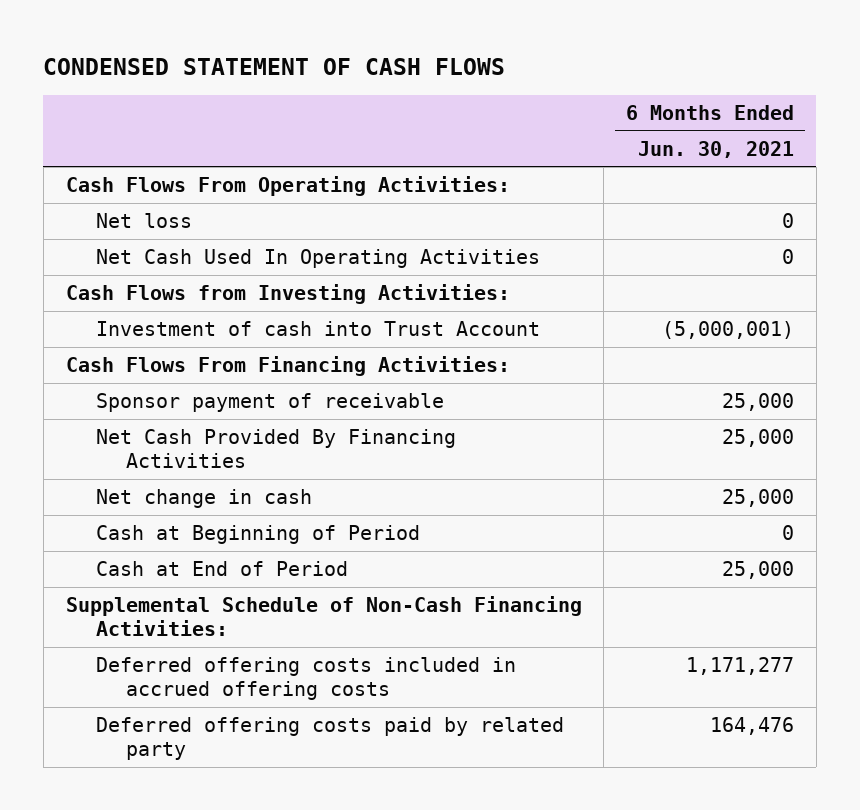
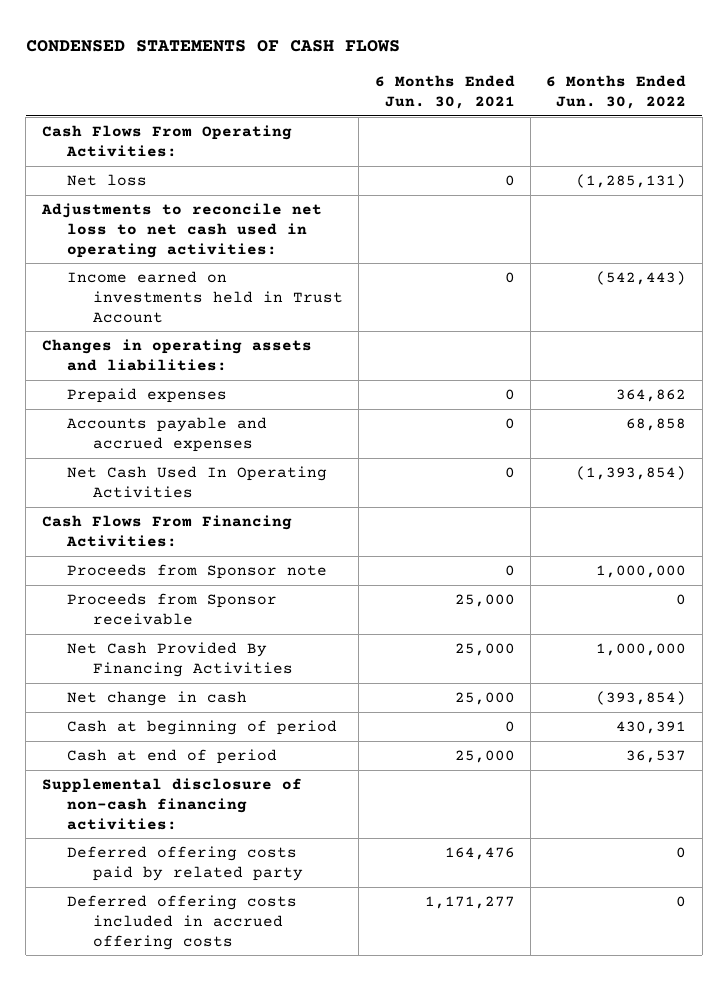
[43,57,506,75] CONDENSED STATEMENT OF CASH FLOWS -> [25,39,400,52] CONDENSED STATEMENTS OF CASH FLOWS
none -> [546,75,687,109] 6 Months Ended Jun. 30, 2022
none -> [40,203,322,258] Adjustments to reconcile net loss to net cash used in operating activities:
none -> [67,271,343,323] Income earned on investments held in Trust Account
none -> [41,339,312,371] Changes in operating assets and liabilities:
none -> [67,388,228,404] Prepaid expenses
none -> [67,417,268,452] Accounts payable and accrued expenses
[65,284,510,305] Cash Flows from Investing Activities: -> none
[95,321,540,337] Investment of cash into Trust Account -> none
[95,393,444,413] Sponsor payment of receivable -> none
none -> [67,564,328,580] Proceeds from Sponsor note
none -> [67,593,278,625] Proceeds from Sponsor receivable
[95,525,420,545] Cash at Beginning of Period -> [67,720,338,736] Cash at beginning of period
[95,561,348,577] Cash at End of Period -> [67,749,278,765] Cash at end of period
[65,596,582,637] Supplemental Schedule of Non-Cash Financing Activities: -> [41,778,302,830] Supplemental disclosure of non-cash financing activities:
[95,657,516,701] Deferred offering costs included in accrued offering costs -> [67,895,298,950] Deferred offering costs included in accrued offering costs

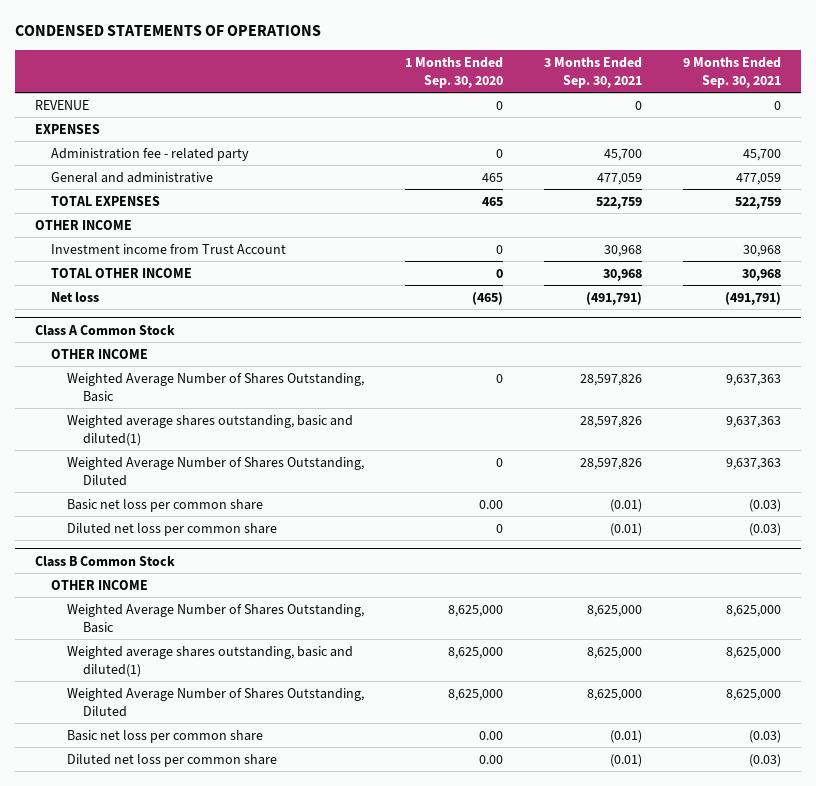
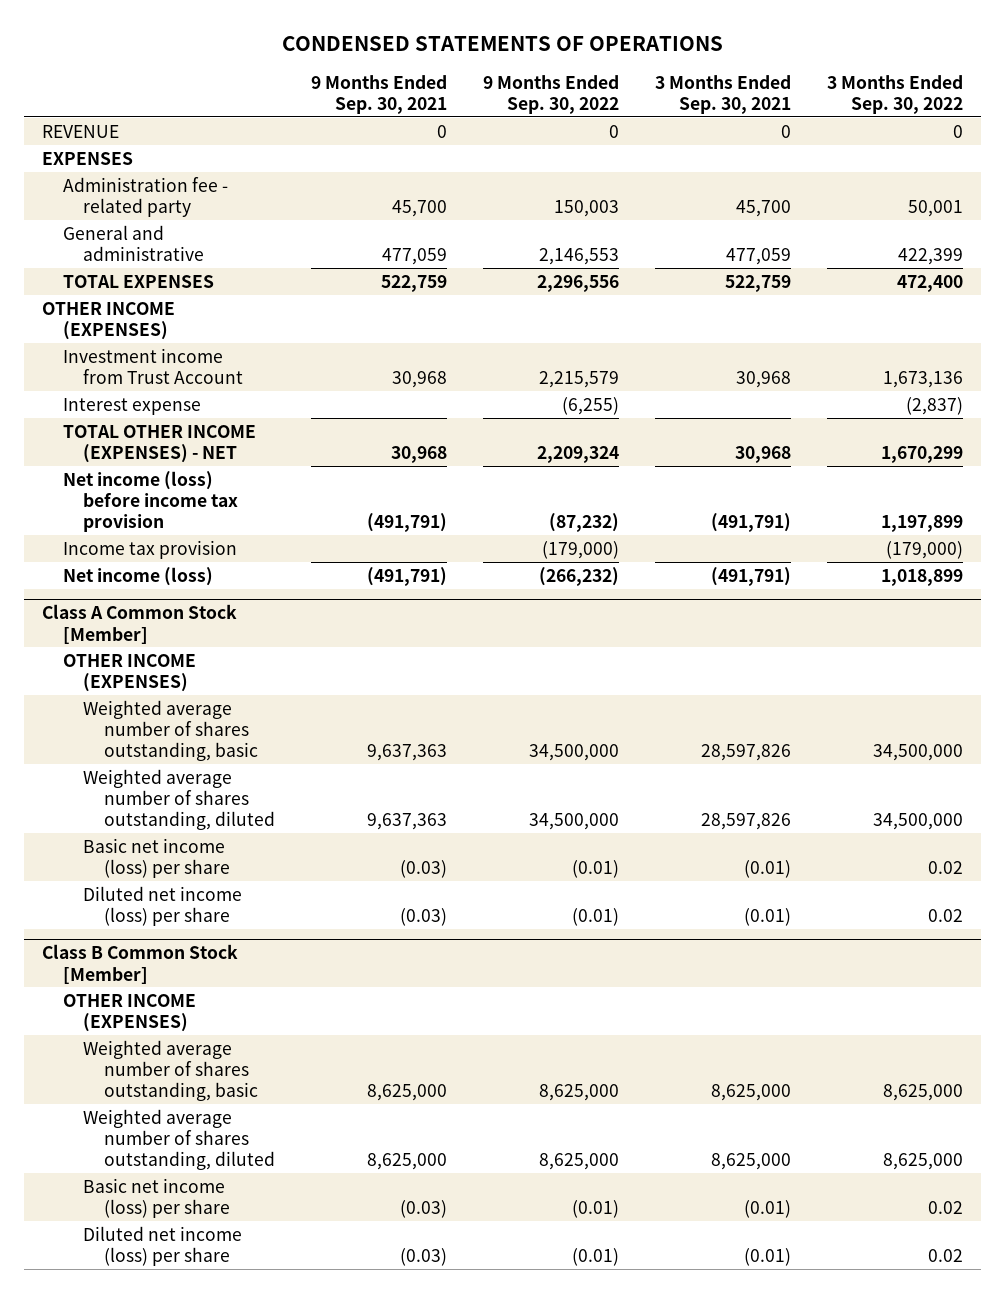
[405,56,504,88] 1 Months Ended Sep. 30, 2020 -> none
none -> [483,74,620,114] 9 Months Ended Sep. 30, 2022
none -> [827,74,964,114] 3 Months Ended Sep. 30, 2022
[35,219,133,230] OTHER INCOME -> [42,301,176,340] OTHER INCOME (EXPENSES)
[67,414,354,446] Weighted average shares outstanding, basic and diluted(1) -> none
[67,645,354,677] Weighted average shares outstanding, basic and diluted(1) -> none
none -> [62,397,201,415] Interest expense
[51,267,193,278] TOTAL OTHER INCOME -> [62,424,256,463] TOTAL OTHER INCOME (EXPENSES) - NET
none -> [62,470,239,533] Net income (loss) before income tax provision
none -> [62,539,237,559] Income tax provision
[51,291,100,302] Net loss -> [62,566,213,586] Net income (loss)
[35,324,176,336] Class A Common Stock -> [42,604,238,644] Class A Common Stock [Member]
[51,348,149,359] OTHER INCOME -> [62,653,196,692] OTHER INCOME (EXPENSES)
[67,372,365,402] Weighted Average Number of Shares Outstanding, Basic -> [83,699,258,762] Weighted average number of shares outstanding, basic
[67,456,365,486] Weighted Average Number of Shares Outstanding, Diluted -> [83,768,275,831] Weighted average number of shares outstanding, diluted
[67,498,264,512] Basic net loss per common share -> [83,837,230,878] Basic net income (loss) per share
[67,522,278,536] Diluted net loss per common share -> [83,885,243,926] Diluted net income (loss) per share
[35,555,176,567] Class B Common Stock -> [42,944,239,984] Class B Common Stock [Member]
[51,579,149,590] OTHER INCOME -> [62,993,196,1032] OTHER INCOME (EXPENSES)
[67,603,365,633] Weighted Average Number of Shares Outstanding, Basic -> [83,1039,258,1102] Weighted average number of shares outstanding, basic
[67,687,365,717] Weighted Average Number of Shares Outstanding, Diluted -> [83,1108,275,1171] Weighted average number of shares outstanding, diluted
[67,729,264,743] Basic net loss per common share -> [83,1177,230,1218] Basic net income (loss) per share
[67,753,278,767] Diluted net loss per common share -> [83,1225,243,1266] Diluted net income (loss) per share

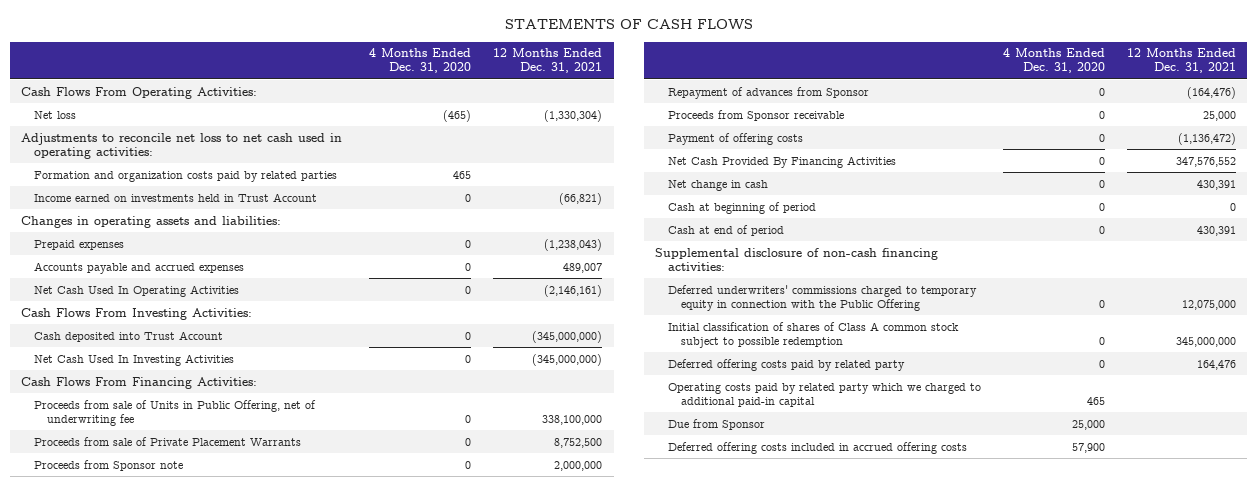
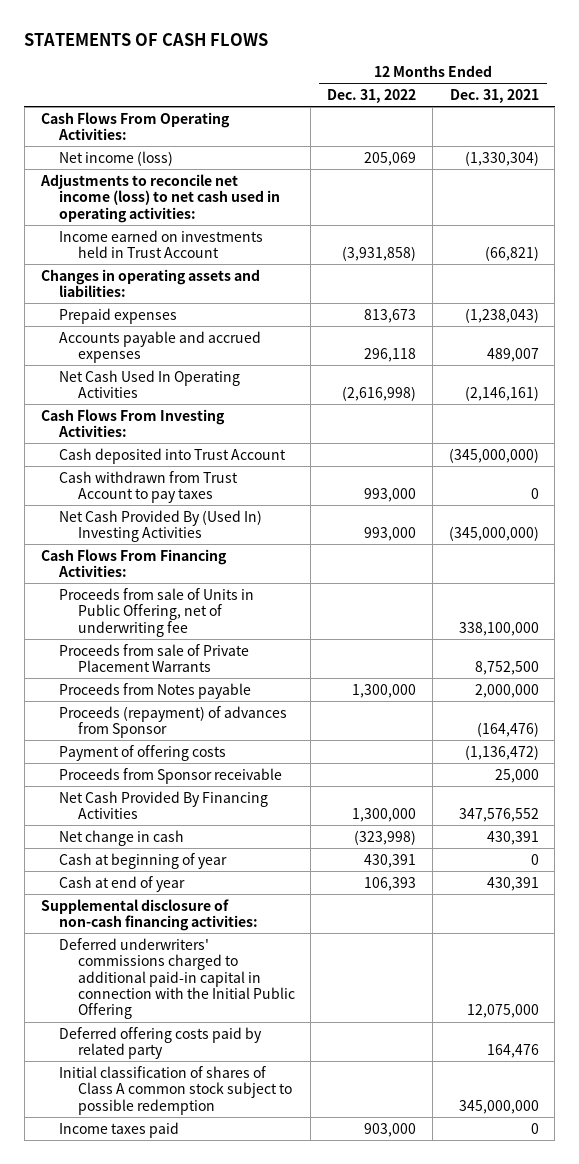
[369,48,472,74] 4 Months Ended Dec. 31, 2020 -> none
none -> [327,89,417,104] Dec. 31, 2022
[34,170,338,182] Formation and organization costs paid by related parties -> none
[34,110,77,119] Net loss -> [59,150,174,166] Net income (loss)
[21,132,343,159] Adjustments to reconcile net loss to net cash used in operating activities: -> [39,173,281,223] Adjustments to reconcile net income (loss) to net cash used in operating activities:
none -> [59,470,239,504] Cash withdrawn from Trust Account to pay taxes
[34,353,235,366] Net Cash Used In Investing Activities -> [59,509,263,543] Net Cash Provided By (Used In) Investing Activities
[34,459,184,471] Proceeds from Sponsor note -> none
none -> [59,682,252,699] Proceeds from Notes payable
[667,86,869,99] Repayment of advances from Sponsor -> [59,705,288,739] Proceeds (repayment) of advances from Sponsor
[667,109,844,121] Proceeds from Sponsor receivable -> [59,767,283,784] Proceeds from Sponsor receivable
[667,201,816,214] Cash at beginning of period -> [59,852,228,869] Cash at beginning of year
[667,224,784,236] Cash at end of period -> [59,875,186,892] Cash at end of year
[667,284,977,311] Deferred underwriters' commissions charged to temporary equity in connection with the Public Offering -> [59,937,295,1020] Deferred underwriters' commissions charged to additional paid-in capital in connection with the Initial Public Offering
[667,382,981,407] Operating costs paid by related party which we charged to additional paid-in capital -> none
[667,418,765,430] Due from Sponsor -> none
[667,441,967,454] Deferred offering costs included in accrued offering costs -> none
[667,321,959,348] Initial classification of shares of Class A common stock subject to possible redemption -> [59,1065,292,1115] Initial classification of shares of Class A common stock subject to possible redemption
none -> [59,1121,180,1138] Income taxes paid

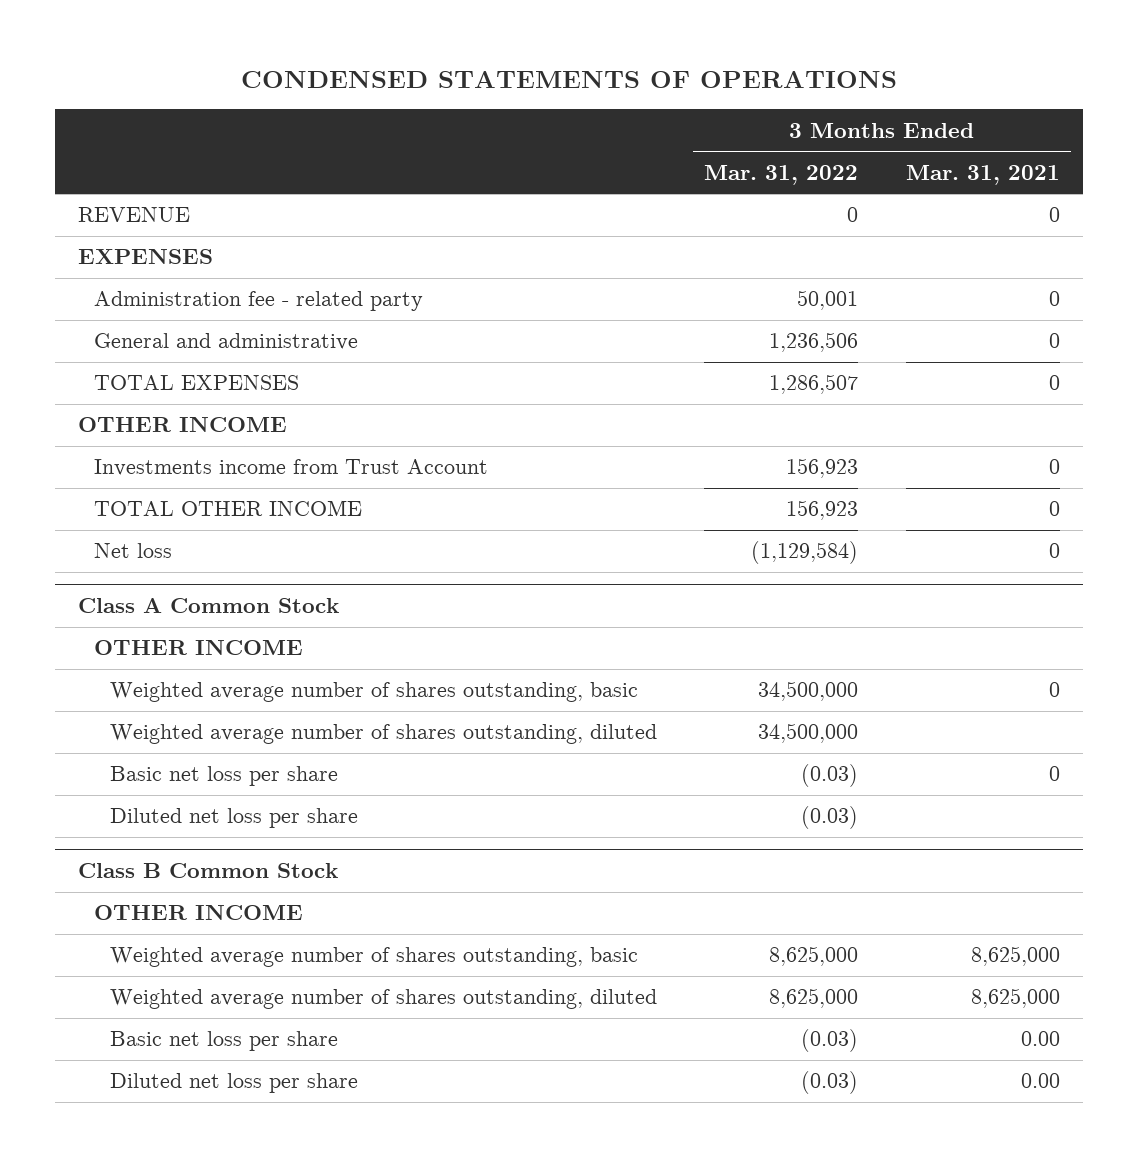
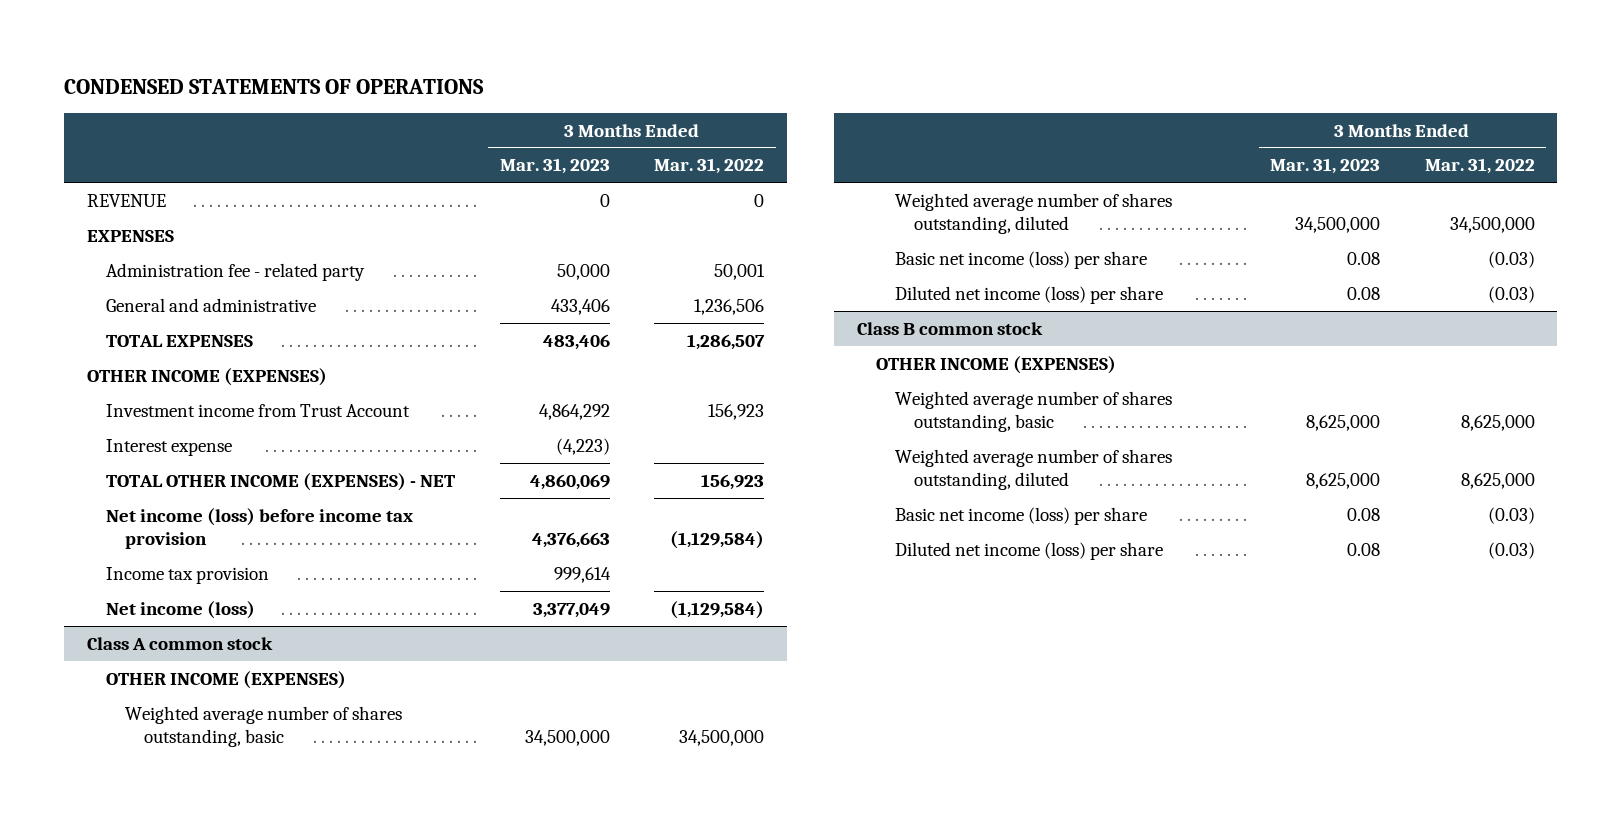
[905,164,1060,185] Mar. 31, 2021 -> none
none -> [499,158,610,175] Mar. 31, 2023
[78,417,288,433] OTHER INCOME -> [86,367,327,386] OTHER INCOME (EXPENSES)
[94,459,489,477] Investments income from Trust Account -> [105,403,410,417] Investment income from Trust Account
none -> [105,438,232,456] Interest expense
[94,500,363,517] TOTAL OTHER INCOME -> [105,472,455,491] TOTAL OTHER INCOME (EXPENSES) - NET
none -> [105,507,413,550] Net income (loss) before income tax provision
none -> [105,566,269,584] Income tax provision
[94,543,173,559] Net loss -> [105,600,255,619] Net income (loss)
[78,598,340,614] Class A Common Stock -> [86,636,273,650] Class A common stock
[94,640,304,656] OTHER INCOME -> [105,670,346,689] OTHER INCOME (EXPENSES)
[110,766,339,787] Basic net loss per share -> [895,250,1148,269] Basic net income (loss) per share
[110,808,359,829] Diluted net loss per share -> [895,285,1164,304] Diluted net income (loss) per share
[78,863,339,879] Class B Common Stock -> [856,321,1043,335] Class B common stock
[94,905,304,921] OTHER INCOME -> [875,355,1116,374] OTHER INCOME (EXPENSES)
[110,1031,339,1052] Basic net loss per share -> [895,506,1148,525] Basic net income (loss) per share
[110,1073,359,1094] Diluted net loss per share -> [895,541,1164,560] Diluted net income (loss) per share

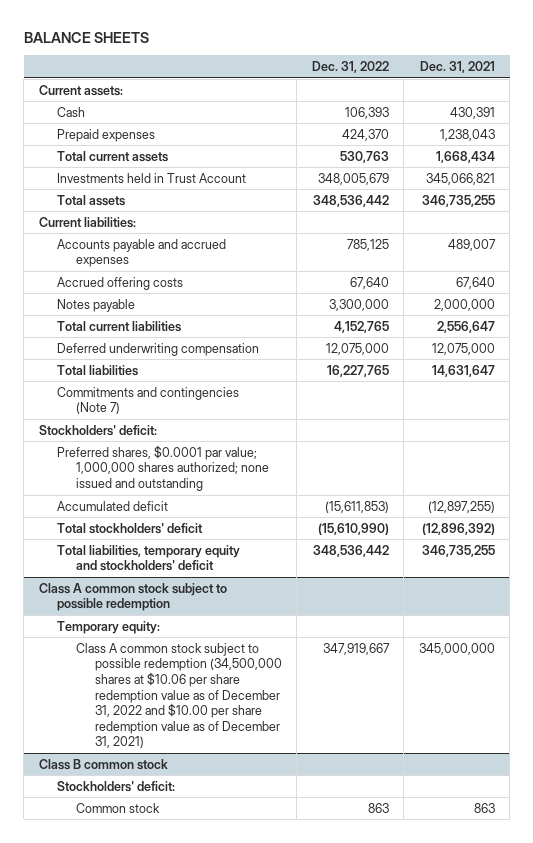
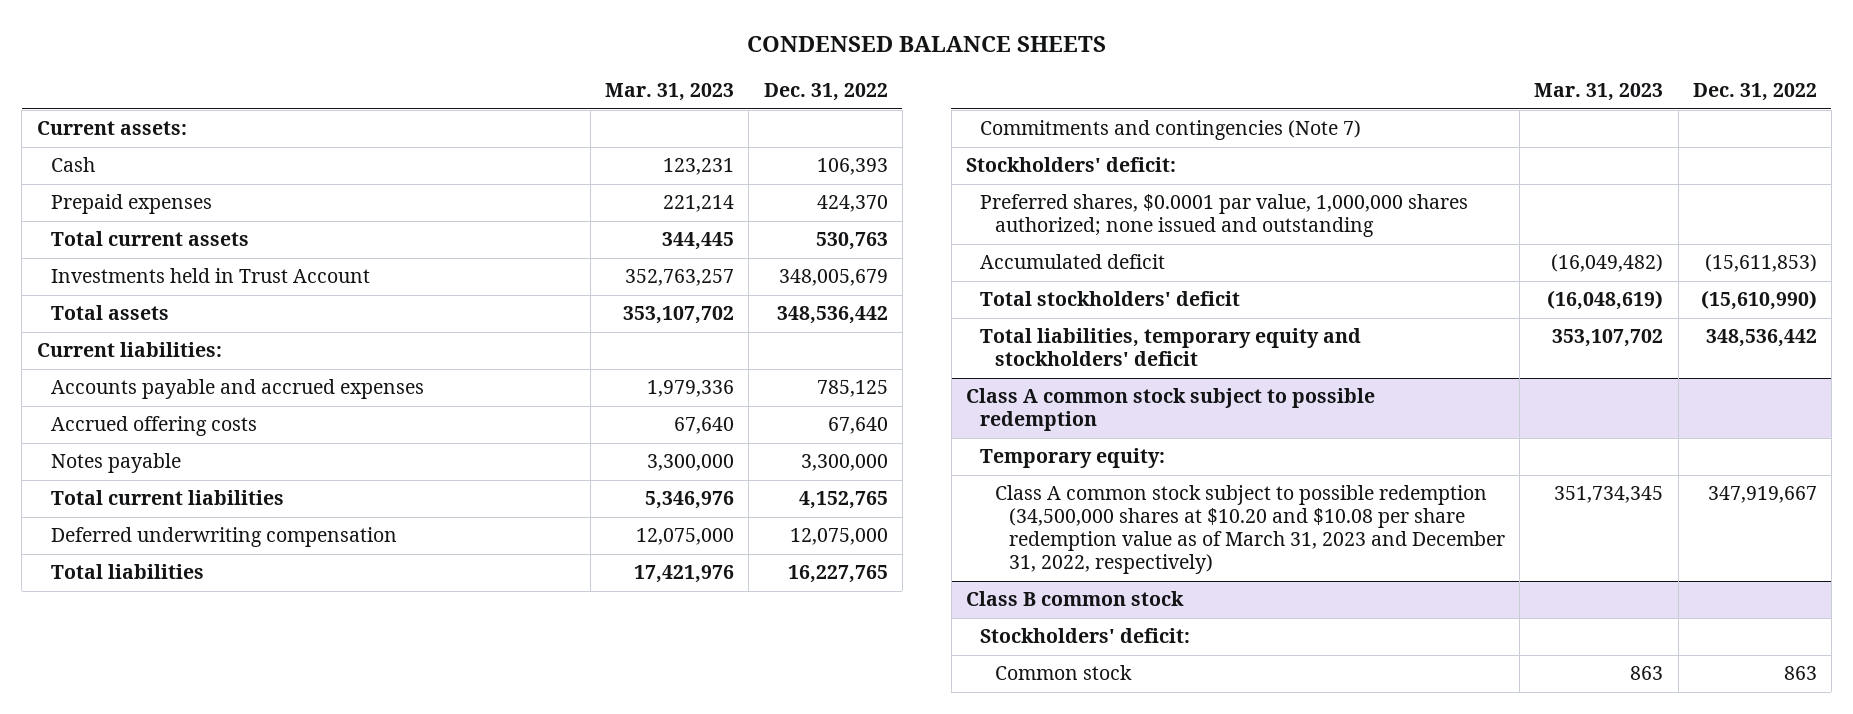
[23,31,149,43] BALANCE SHEETS -> [746,36,1106,53] CONDENSED BALANCE SHEETS
[419,61,495,74] Dec. 31, 2021 -> none
none -> [605,83,735,102] Mar. 31, 2023
[57,444,270,491] Preferred shares, $0.0001 par value; 1,000,000 shares authorized; none issued and outstanding -> [980,194,1469,238] Preferred shares, $0.0001 par value, 1,000,000 shares authorized; none issued and outstanding
[76,642,282,749] Class A common stock subject to possible redemption (34,500,000 shares at $10.06 per share redemption value as of December 31, 2022 and $10.00 per share redemption value as of December 31, 2021) -> [994,485,1506,575] Class A common stock subject to possible redemption (34,500,000 shares at $10.20 and $10.08 per share redemption value as of March 31, 2023 and December 31, 2022, respectively)

